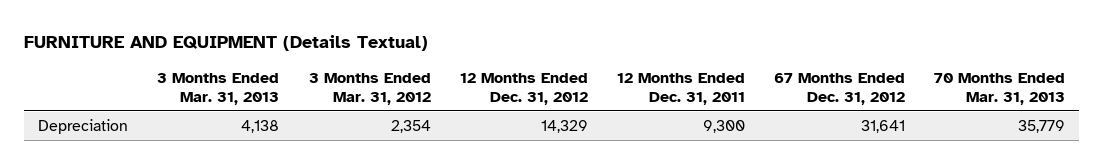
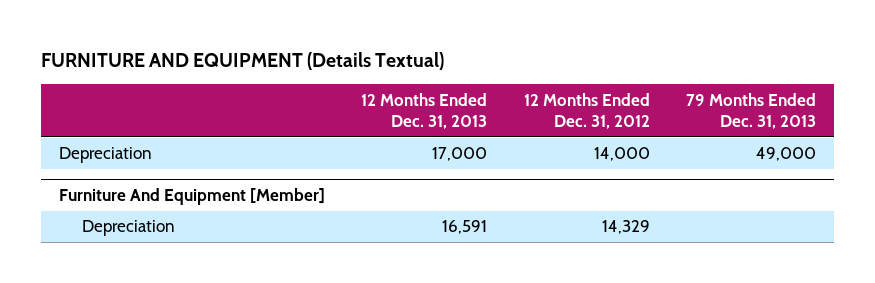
[157,72,280,106] 3 Months Ended Mar. 31, 2013 -> none
[308,72,431,106] 3 Months Ended Mar. 31, 2012 -> none
[616,72,745,106] 12 Months Ended Dec. 31, 2011 -> none
[773,72,905,106] 67 Months Ended Dec. 31, 2012 -> none
[933,72,1065,106] 70 Months Ended Mar. 31, 2013 -> none
none -> [361,92,488,129] 12 Months Ended Dec. 31, 2013
none -> [686,92,817,129] 79 Months Ended Dec. 31, 2013
none -> [58,147,152,164] Depreciation
none -> [58,188,325,206] Furniture And Equipment [Member]

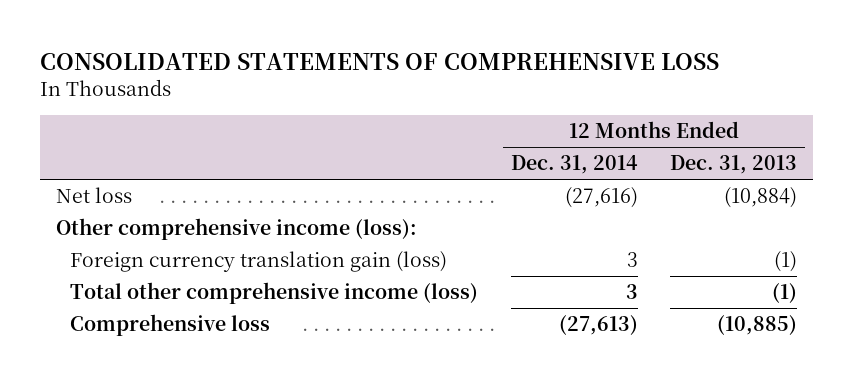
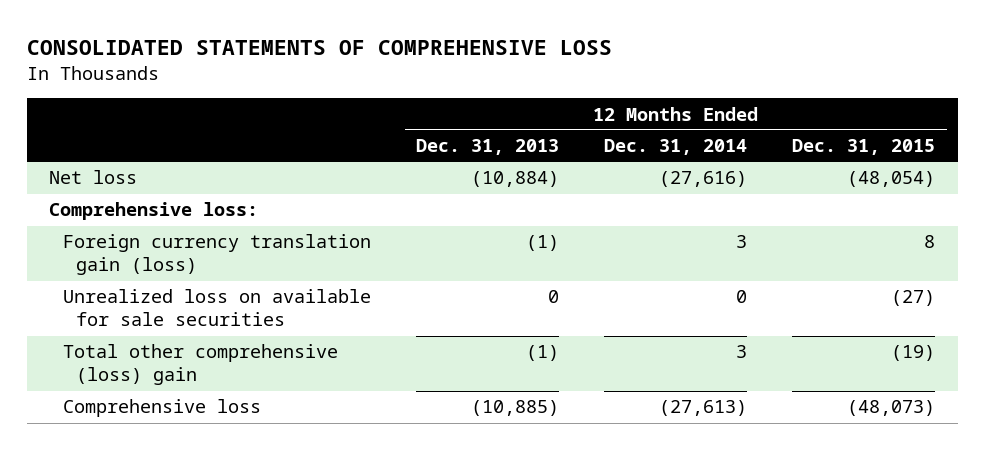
none -> [792,139,936,156] Dec. 31, 2015
[55,218,417,241] Other comprehensive income (loss): -> [49,202,259,221] Comprehensive loss:
none -> [62,289,371,327] Unrealized loss on available for sale securities
[70,282,479,305] Total other comprehensive income (loss) -> [62,344,338,386] Total other comprehensive (loss) gain

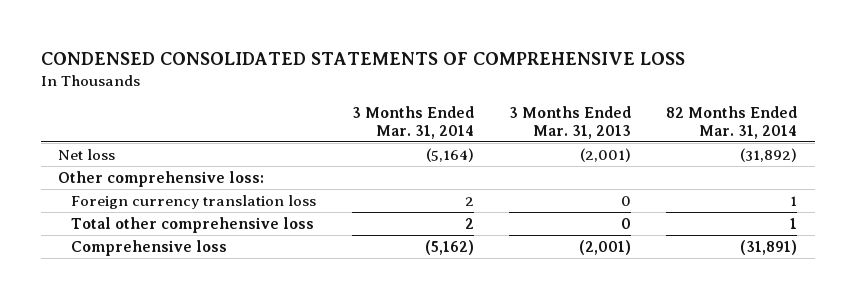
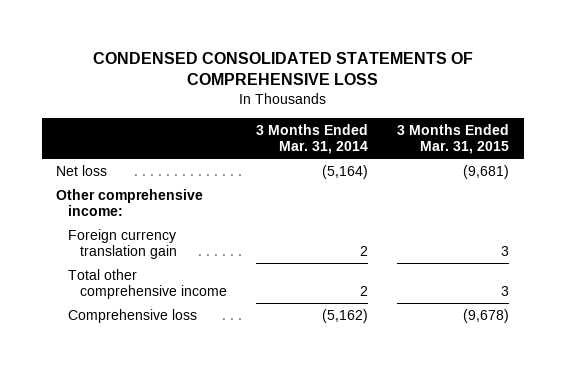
[508,105,631,140] 3 Months Ended Mar. 31, 2013 -> none
[666,105,798,140] 82 Months Ended Mar. 31, 2014 -> none
none -> [397,123,510,155] 3 Months Ended Mar. 31, 2015
[58,170,265,187] Other comprehensive loss: -> [56,188,204,217] Other comprehensive income:
[71,194,317,209] Foreign currency translation loss -> [68,228,178,260] Foreign currency translation gain
[71,216,315,233] Total other comprehensive loss -> [68,268,228,300] Total other comprehensive income

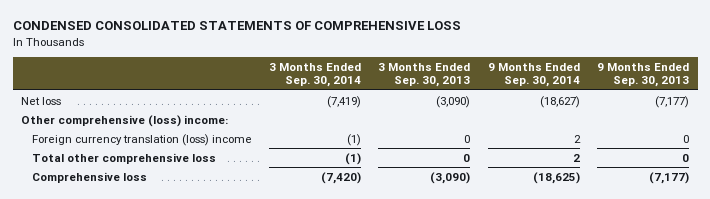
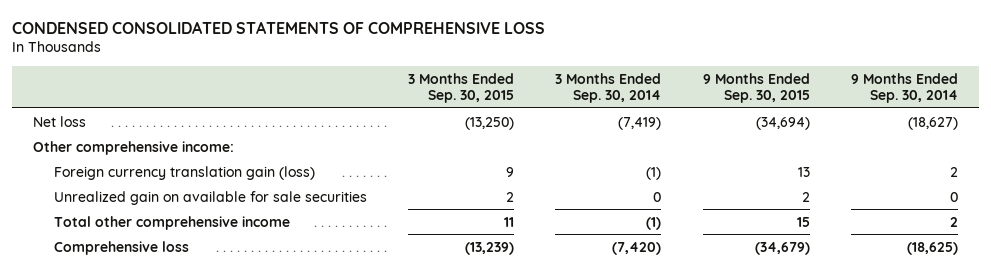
[378,62,471,88] 3 Months Ended Sep. 30, 2013 -> none
[596,62,689,88] 9 Months Ended Sep. 30, 2013 -> none
none -> [408,72,515,103] 3 Months Ended Sep. 30, 2015
none -> [702,72,810,103] 9 Months Ended Sep. 30, 2015
[21,114,229,127] Other comprehensive (loss) income: -> [33,140,235,155] Other comprehensive income:
[31,133,252,146] Foreign currency translation (loss) income -> [53,165,315,180] Foreign currency translation gain (loss)
none -> [53,190,367,205] Unrealized gain on available for sale securities
[31,152,216,164] Total other comprehensive loss -> [53,215,290,230] Total other comprehensive income

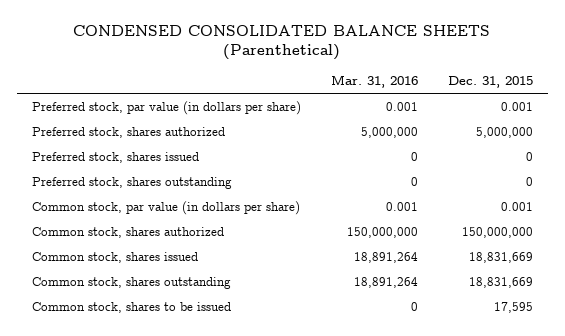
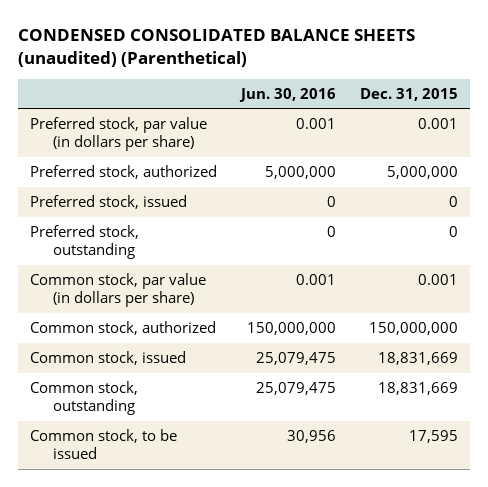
[73,24,491,61] CONDENSED CONSOLIDATED BALANCE SHEETS (Parenthetical) -> [18,29,416,68] CONDENSED CONSOLIDATED BALANCE SHEETS (unaudited) (Parenthetical)
[330,75,418,89] Mar. 31, 2016 -> none
none -> [239,87,337,102] Jun. 30, 2016
[31,127,225,139] Preferred stock, shares authorized -> [30,164,218,179] Preferred stock, authorized
[31,152,199,164] Preferred stock, shares issued -> [30,194,188,209] Preferred stock, issued
[31,177,232,190] Preferred stock, shares outstanding -> [30,224,140,260] Preferred stock, outstanding
[31,227,224,239] Common stock, shares authorized -> [30,320,217,335] Common stock, authorized
[31,252,198,264] Common stock, shares issued -> [30,350,187,365] Common stock, issued
[31,277,231,290] Common stock, shares outstanding -> [30,380,139,416] Common stock, outstanding
[31,302,231,314] Common stock, shares to be issued -> [30,428,178,460] Common stock, to be issued

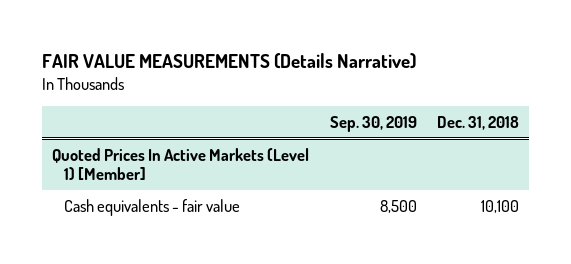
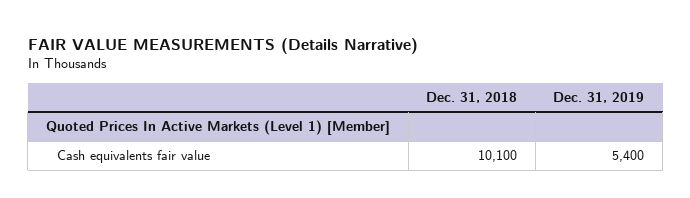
[329,116,417,133] Sep. 30, 2019 -> none
none -> [553,91,645,103] Dec. 31, 2019
[64,198,241,216] Cash equivalents - fair value -> [56,150,210,164] Cash equivalents fair value

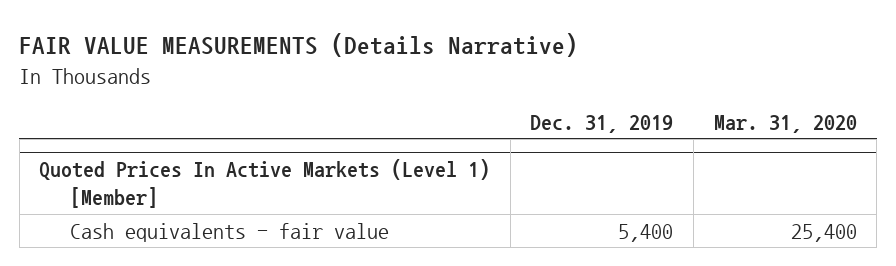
[426,91,518,103] Dec. 31, 2018 -> none
none -> [713,114,857,133] Mar. 31, 2020
[56,150,210,164] Cash equivalents fair value -> [69,222,389,242] Cash equivalents - fair value

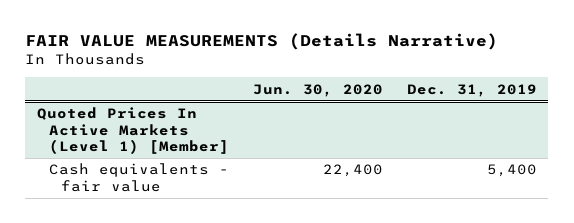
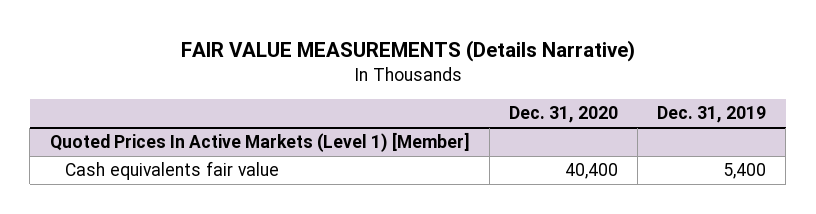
[252,83,383,97] Jun. 30, 2020 -> none
none -> [508,106,618,124] Dec. 31, 2020
[49,163,230,192] Cash equivalents - fair value -> [64,161,279,181] Cash equivalents fair value

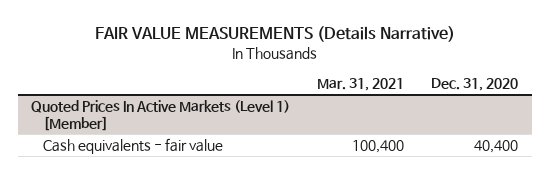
[657,106,767,124] Dec. 31, 2019 -> none
none -> [317,78,405,92] Mar. 31, 2021
[64,161,279,181] Cash equivalents fair value -> [42,138,223,155] Cash equivalents - fair value

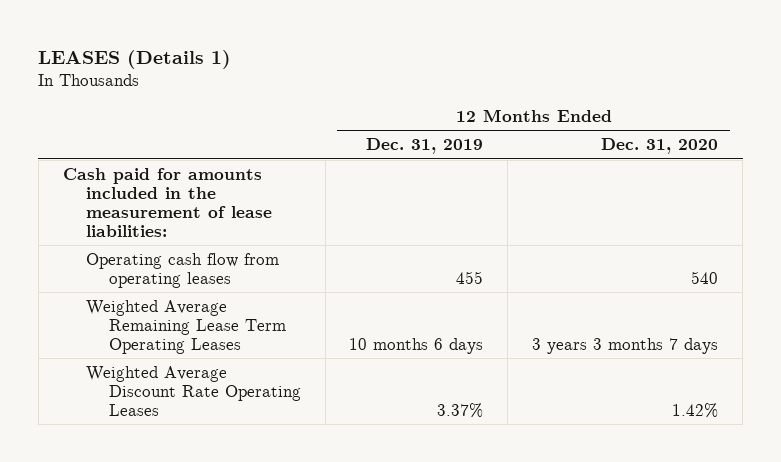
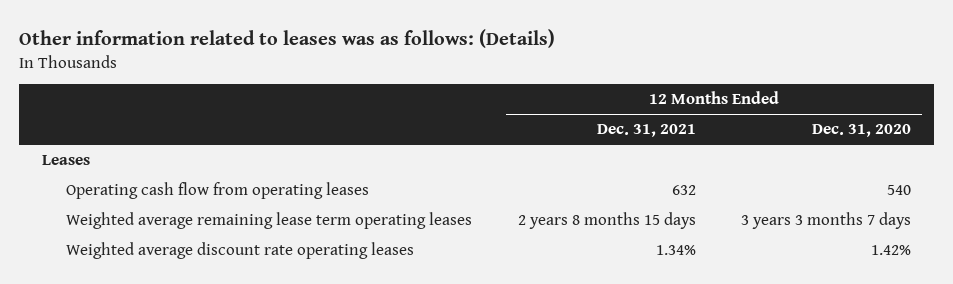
[38,49,232,69] LEASES (Details 1) -> [19,29,556,49] Other information related to leases was as follows: (Details)
[366,138,484,155] Dec. 31, 2019 -> none
none -> [596,124,696,138] Dec. 31, 2021
[62,167,272,237] Cash paid for amounts included in the measurement of lease liabilities: -> none
none -> [41,155,90,166] Leases
[85,299,286,354] Weighted Average Remaining Lease Term Operating Leases -> [66,212,473,230] Weighted average remaining lease term operating leases
[85,365,301,416] Weighted Average Discount Rate Operating Leases -> [66,242,415,260] Weighted average discount rate operating leases

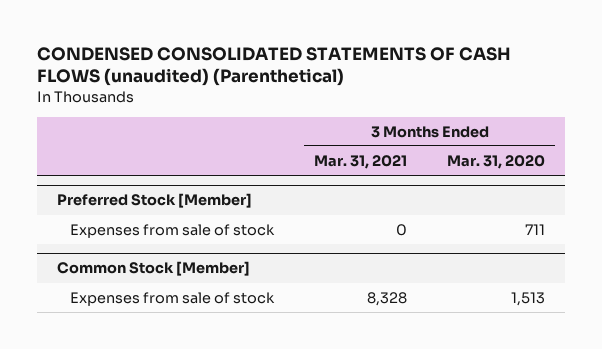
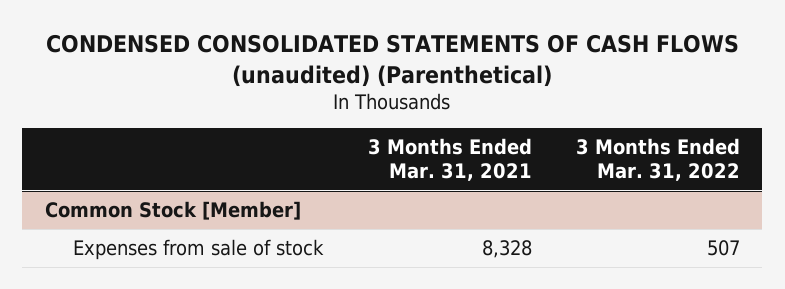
[447,154,546,169] Mar. 31, 2020 -> none
none -> [575,138,740,181] 3 Months Ended Mar. 31, 2022
[57,193,253,209] Preferred Stock [Member] -> none
[70,223,276,238] Expenses from sale of stock -> none

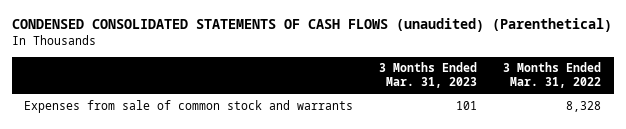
[367,138,532,181] 3 Months Ended Mar. 31, 2021 -> none
none -> [379,62,478,88] 3 Months Ended Mar. 31, 2023
[44,201,301,221] Common Stock [Member] -> none
[73,239,325,261] Expenses from sale of stock -> [24,99,354,113] Expenses from sale of common stock and warrants
[706,240,740,257] 507 -> [566,100,602,112] 8,328

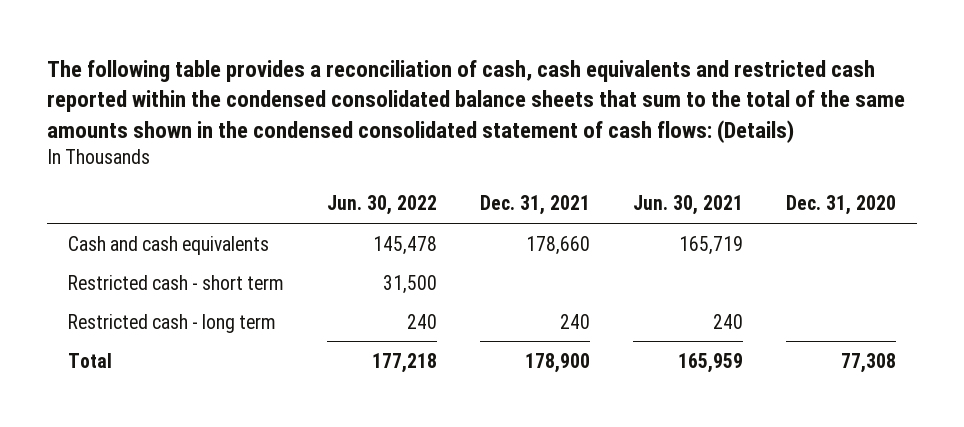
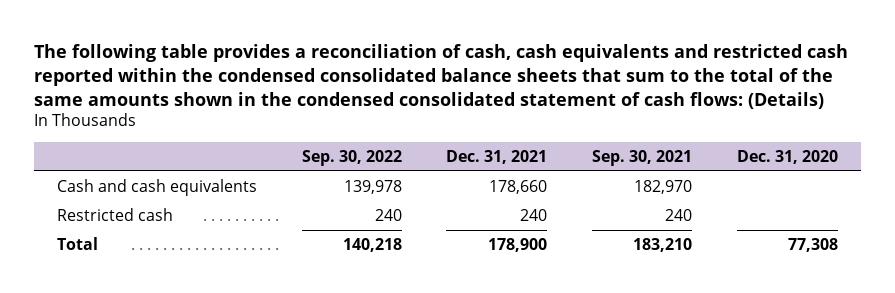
[326,195,437,216] Jun. 30, 2022 -> none
[632,195,743,216] Jun. 30, 2021 -> none
none -> [301,149,402,166] Sep. 30, 2022
none -> [592,149,693,166] Sep. 30, 2021
[68,274,285,290] Restricted cash - short term -> none
[68,313,277,333] Restricted cash - long term -> [56,207,173,221] Restricted cash

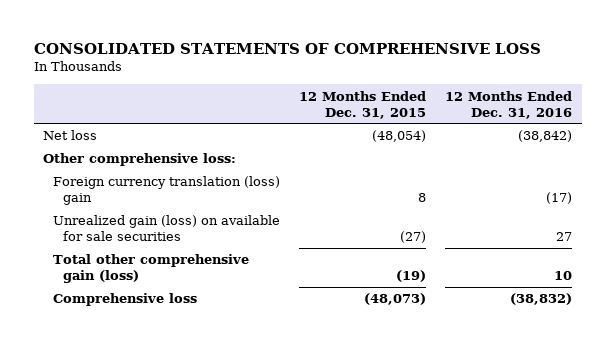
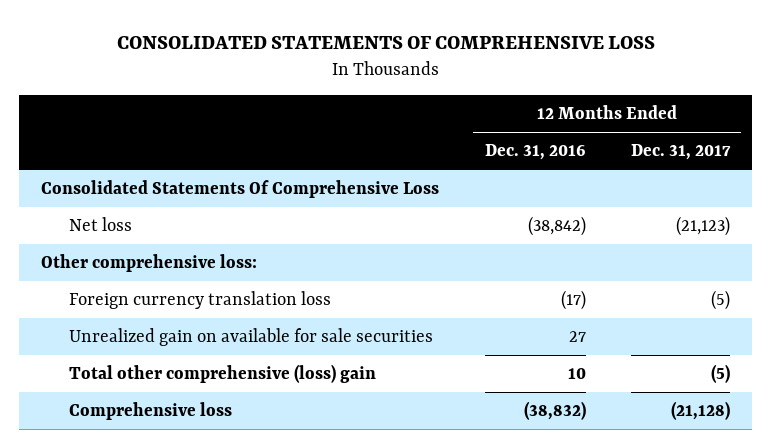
[299,90,427,119] 12 Months Ended Dec. 31, 2015 -> none
none -> [630,144,731,161] Dec. 31, 2017
none -> [41,180,440,199] Consolidated Statements Of Comprehensive Loss
[53,176,281,206] Foreign currency translation (loss) gain -> [68,291,331,310] Foreign currency translation loss
[53,215,281,242] Unrealized gain (loss) on available for sale securities -> [68,328,433,347] Unrealized gain on available for sale securities
[53,254,250,284] Total other comprehensive gain (loss) -> [68,364,376,384] Total other comprehensive (loss) gain

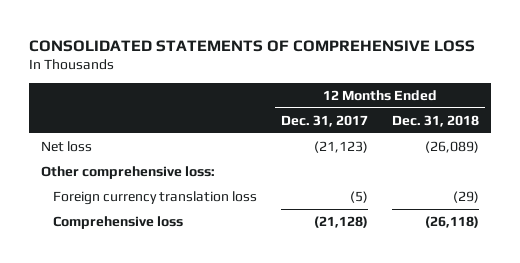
[484,144,586,161] Dec. 31, 2016 -> none
none -> [392,114,480,127] Dec. 31, 2018
[41,180,440,199] Consolidated Statements Of Comprehensive Loss -> none
[68,328,433,347] Unrealized gain on available for sale securities -> none
[68,364,376,384] Total other comprehensive (loss) gain -> none

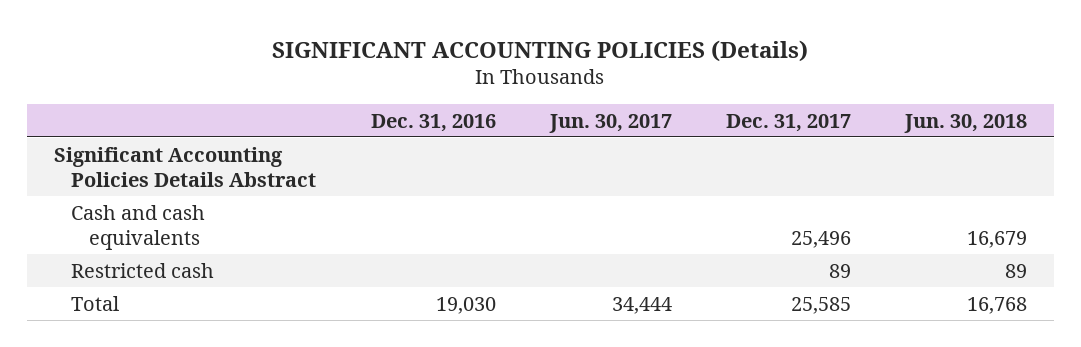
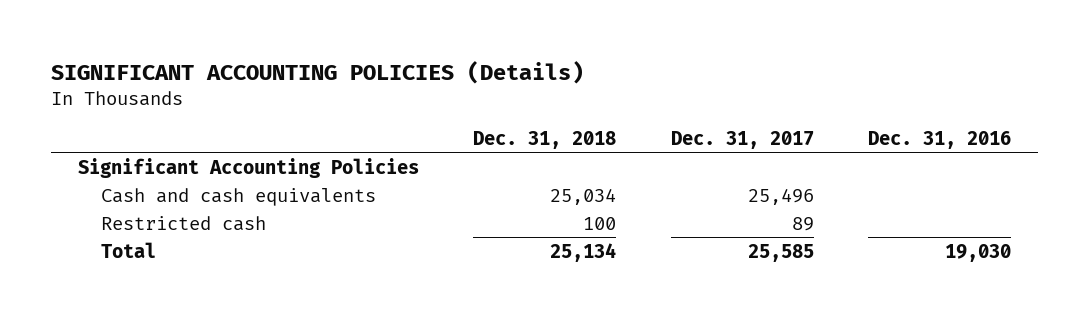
[548,113,672,133] Jun. 30, 2017 -> none
[903,113,1027,133] Jun. 30, 2018 -> none
none -> [473,130,617,149] Dec. 31, 2018
[54,146,317,187] Significant Accounting Policies Details Abstract -> [78,157,420,178] Significant Accounting Policies

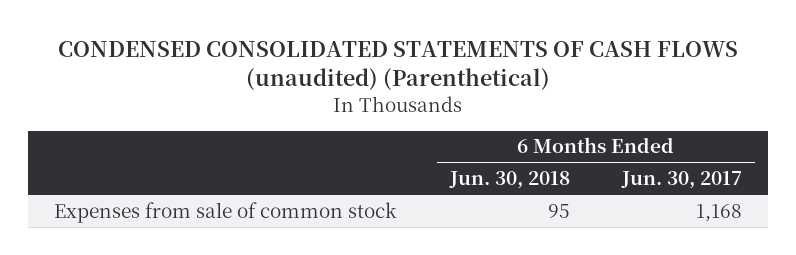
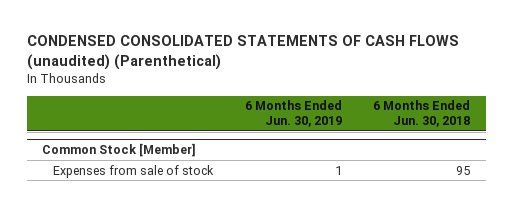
[620,170,742,189] Jun. 30, 2017 -> none
none -> [244,100,342,128] 6 Months Ended Jun. 30, 2019
none -> [42,143,197,158] Common Stock [Member]
[54,201,398,223] Expenses from sale of common stock -> [52,164,214,178] Expenses from sale of stock

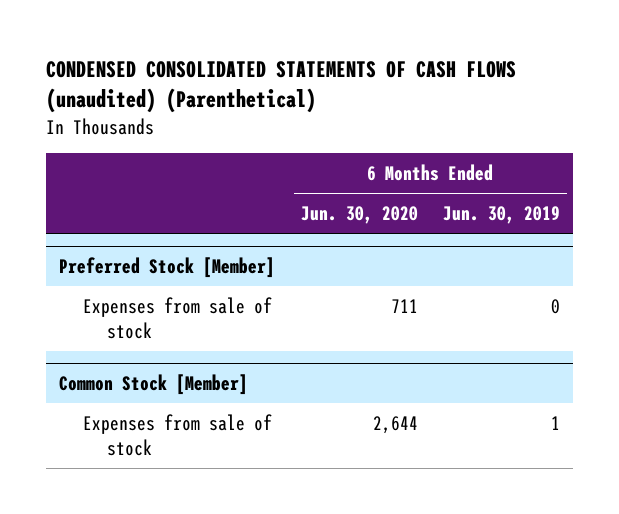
[373,100,471,128] 6 Months Ended Jun. 30, 2018 -> none
none -> [300,206,418,225] Jun. 30, 2020
none -> [58,257,275,279] Preferred Stock [Member]
none -> [82,296,272,339] Expenses from sale of stock

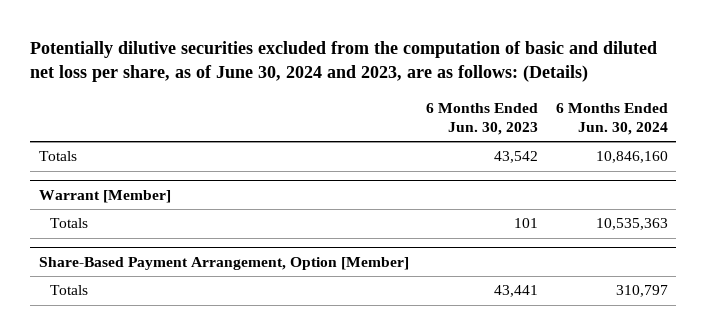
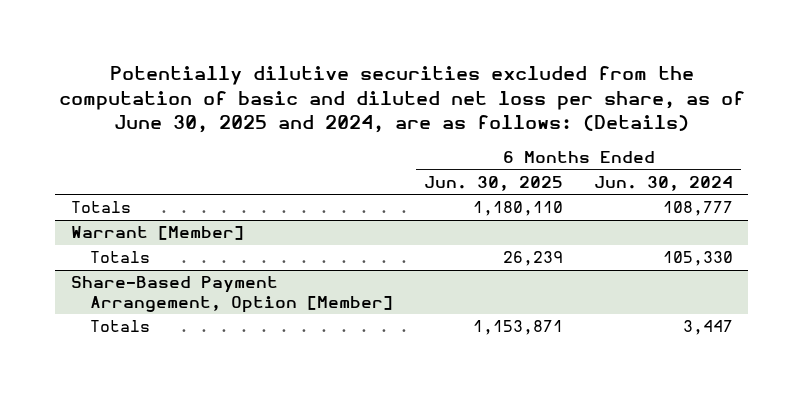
[29,41,657,83] Potentially dilutive securities excluded from the computation of basic and diluted net loss per share, as of June 30, 2024 and 2023, are as follows: (Details) -> [58,65,745,134] Potentially dilutive securities excluded from the computation of basic and diluted net loss per share, as of June 30, 2025 and 2024, are as follows: (Details)
[426,103,539,136] 6 Months Ended Jun. 30, 2023 -> none
none -> [424,175,564,191] Jun. 30, 2025
[595,151,668,164] 10,846,160 -> [663,201,734,217] 108,777
[595,218,668,231] 10,535,363 -> [663,251,734,267] 105,330
[615,285,668,298] 310,797 -> [683,320,734,336] 3,447

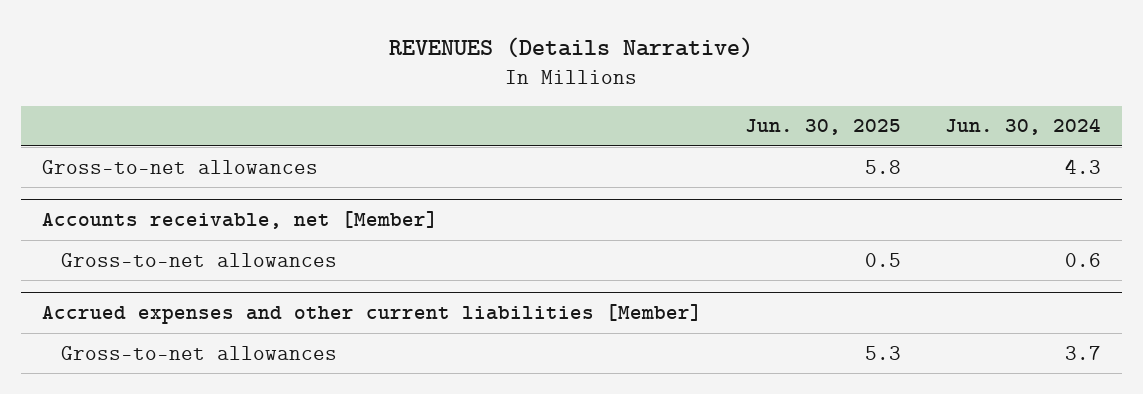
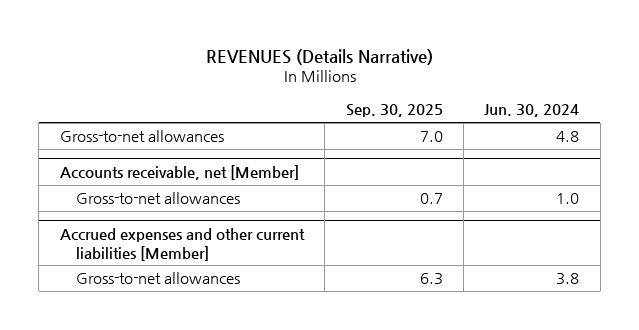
[745,119,902,136] Jun. 30, 2025 -> none
none -> [345,104,443,118] Sep. 30, 2025
[1064,158,1101,174] 4.3 -> [556,131,580,143] 4.8
[1064,252,1101,267] 0.6 -> [556,193,580,205] 1.0
[1064,345,1101,360] 3.7 -> [556,273,580,286] 3.8

